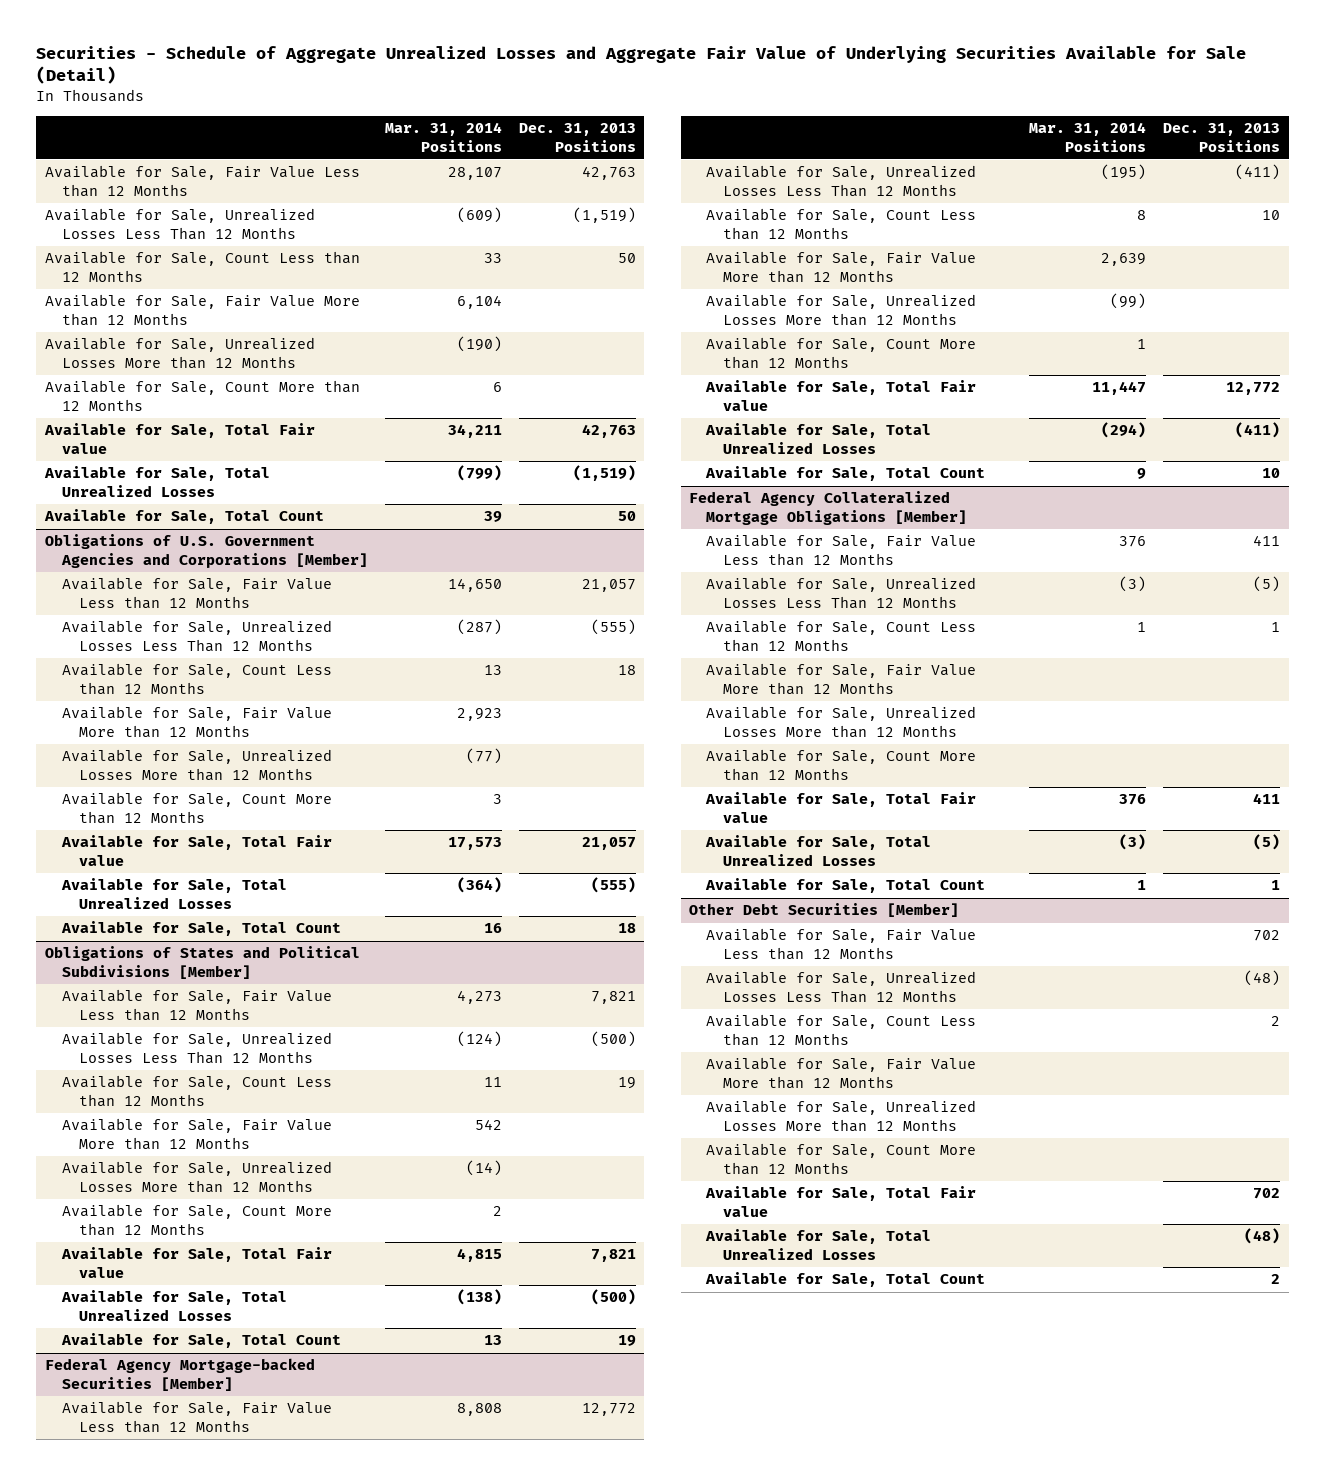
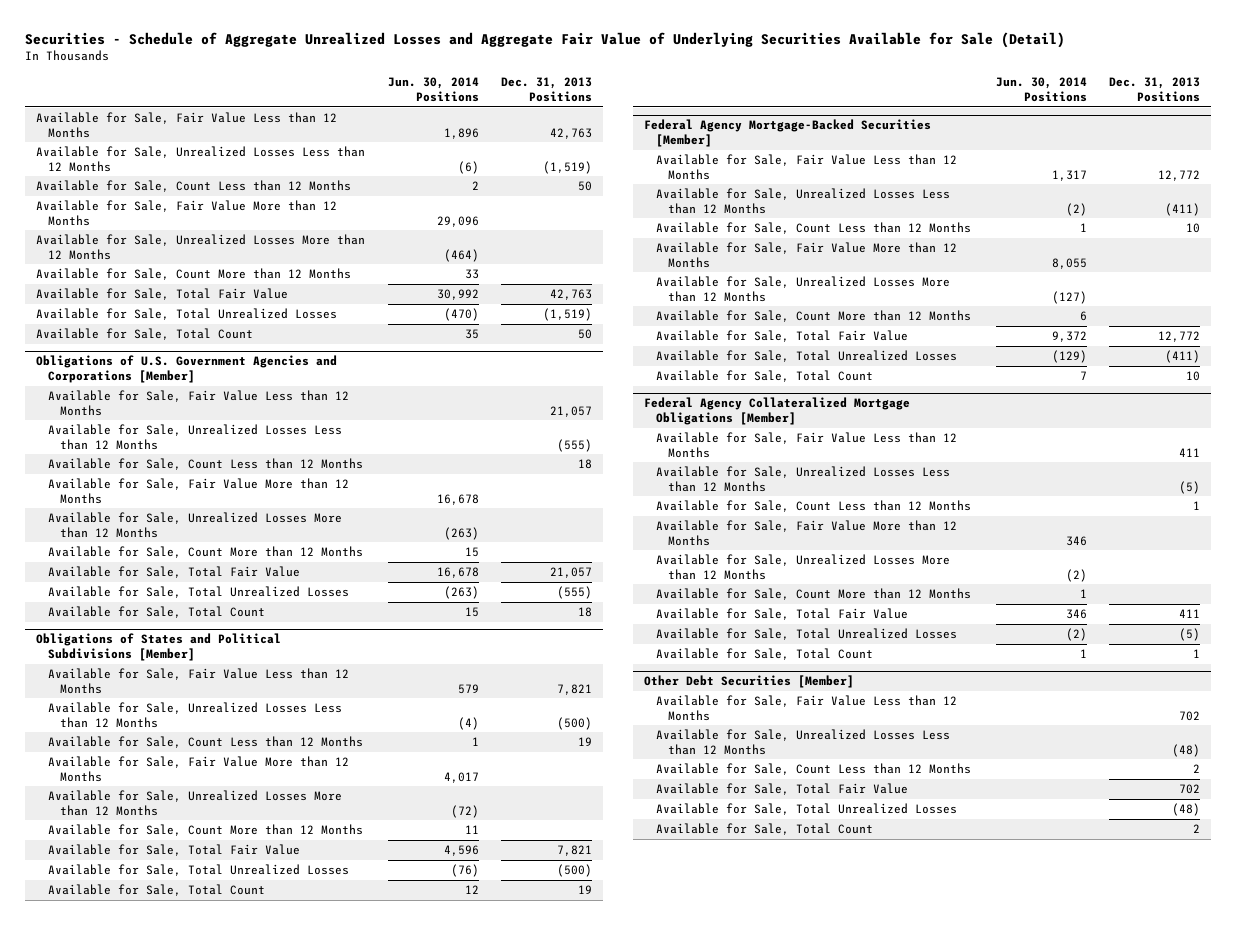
[384,121,502,152] Mar. 31, 2014 Positions -> none
none -> [387,77,479,103] Jun. 30, 2014 Positions
[44,208,315,241] Available for Sale, Unrealized Losses Less Than 12 Months -> [36,146,366,172] Available for Sale, Unrealized Losses Less than 12 Months
[43,423,315,455] Available for Sale, Total Fair value -> [36,288,289,301] Available for Sale, Total Fair Value
[61,620,332,653] Available for Sale, Unrealized Losses Less Than 12 Months -> [48,424,343,450] Available for Sale, Unrealized Losses Less than 12 Months
[60,835,332,867] Available for Sale, Total Fair value -> [48,566,301,579] Available for Sale, Total Fair Value
[61,1032,332,1065] Available for Sale, Unrealized Losses Less Than 12 Months -> [48,702,343,728] Available for Sale, Unrealized Losses Less than 12 Months
[60,1247,332,1279] Available for Sale, Total Fair value -> [48,844,301,857] Available for Sale, Total Fair Value
[44,1358,315,1392] Federal Agency Mortgage-backed Securities [Member] -> [644,119,932,148] Federal Agency Mortgage-Backed Securities [Member]
[706,165,977,198] Available for Sale, Unrealized Losses Less Than 12 Months -> [656,188,951,214] Available for Sale, Unrealized Losses Less than 12 Months
[705,380,977,412] Available for Sale, Total Fair value -> [656,330,909,343] Available for Sale, Total Fair Value
[706,577,977,610] Available for Sale, Unrealized Losses Less Than 12 Months -> [656,466,951,492] Available for Sale, Unrealized Losses Less than 12 Months
[705,792,977,824] Available for Sale, Total Fair value -> [656,608,909,621] Available for Sale, Total Fair Value
[706,971,977,1004] Available for Sale, Unrealized Losses Less Than 12 Months -> [656,729,951,755] Available for Sale, Unrealized Losses Less than 12 Months
[706,1057,977,1090] Available for Sale, Fair Value More than 12 Months -> none
[706,1100,977,1133] Available for Sale, Unrealized Losses More than 12 Months -> none
[706,1143,977,1176] Available for Sale, Count More than 12 Months -> none
[705,1186,977,1218] Available for Sale, Total Fair value -> [656,783,909,796] Available for Sale, Total Fair Value

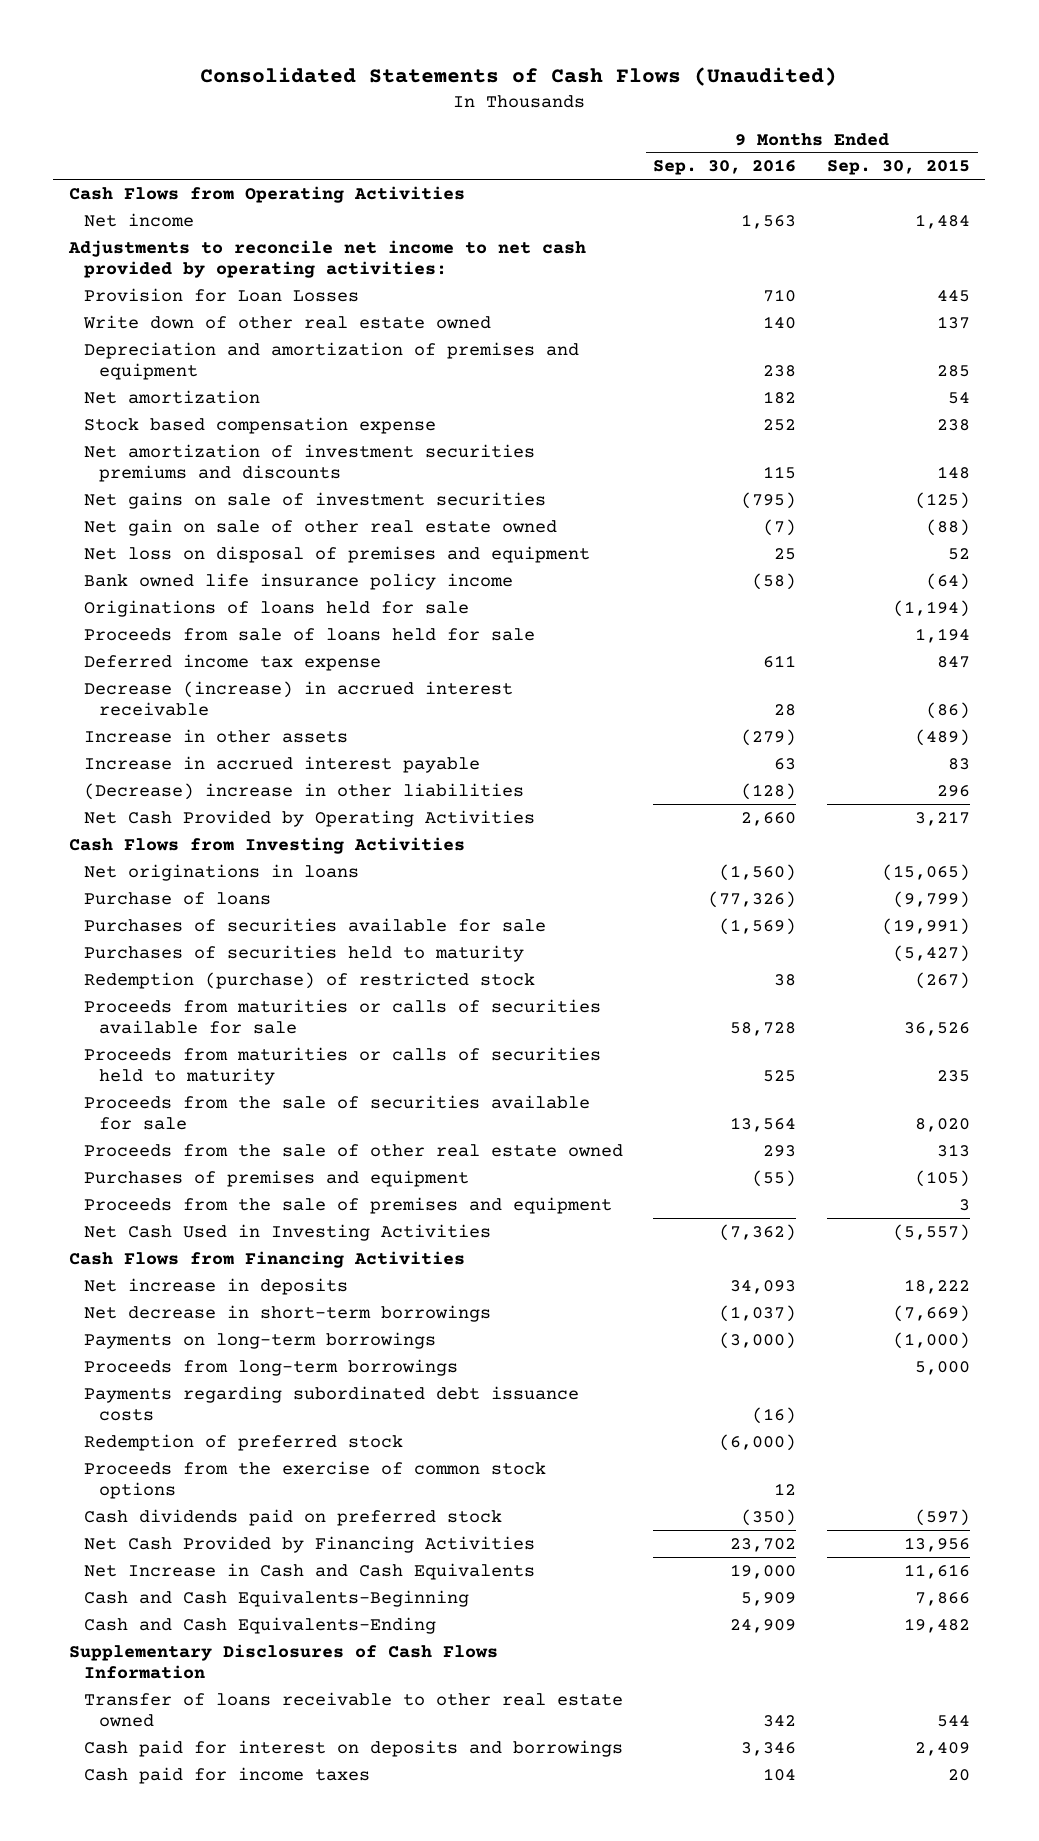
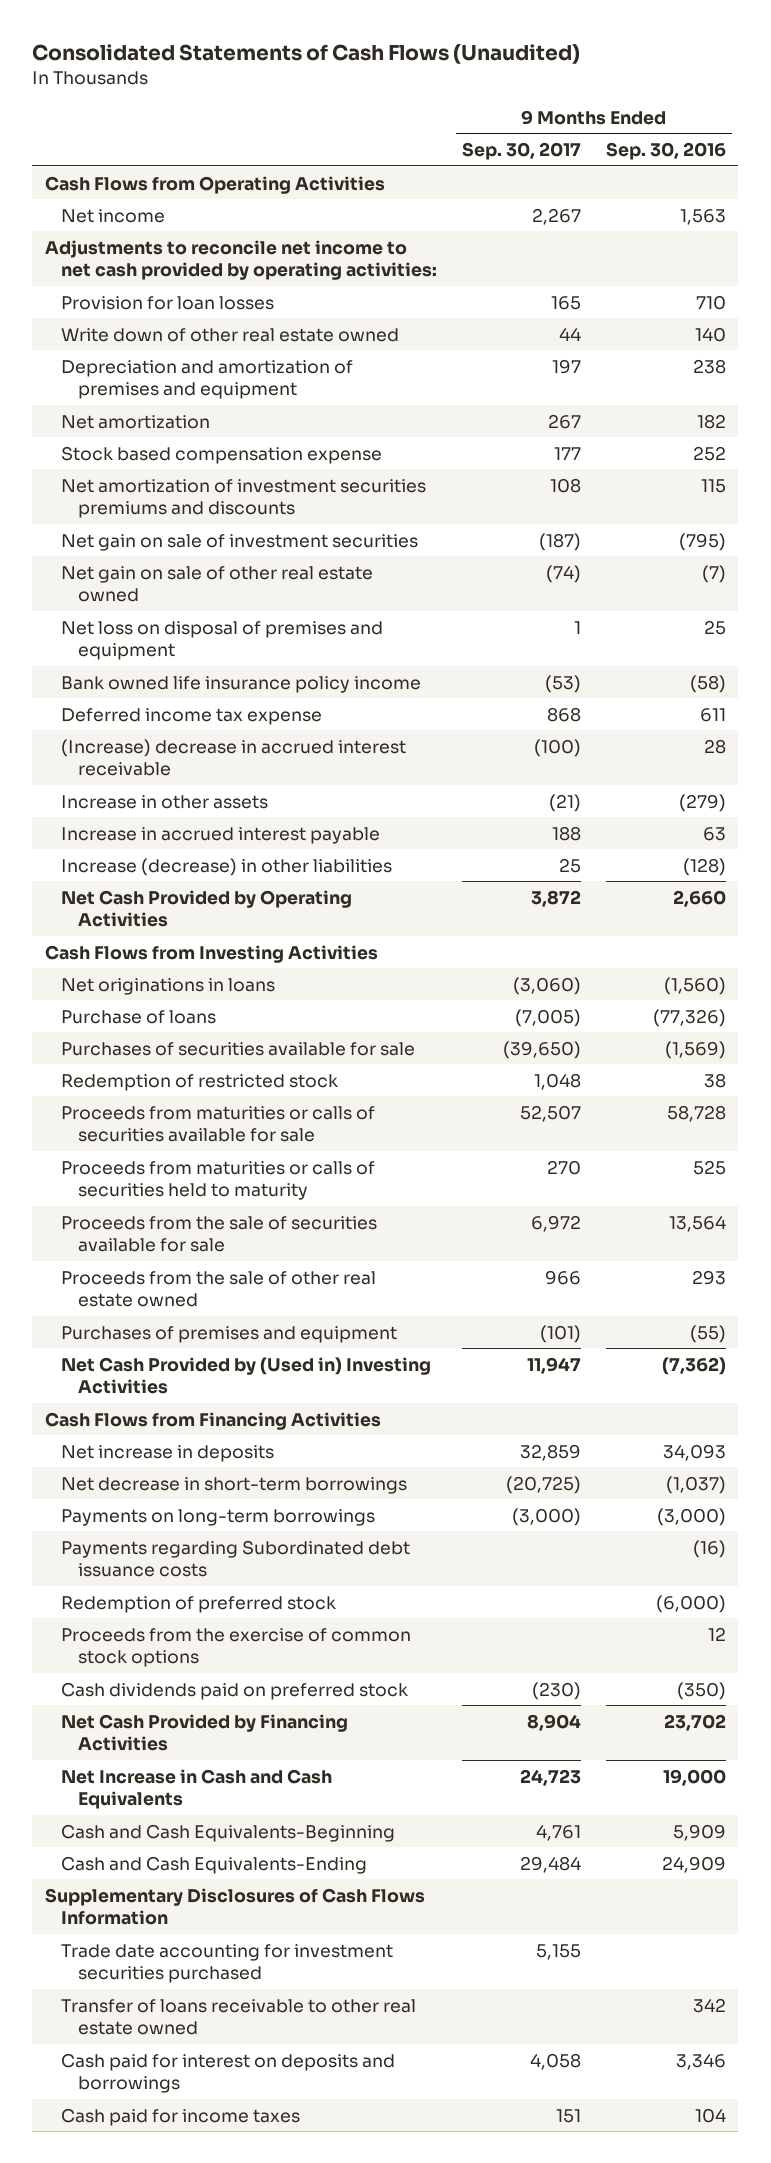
[826,159,970,176] Sep. 30, 2015 -> none
none -> [462,142,582,161] Sep. 30, 2017
[83,287,359,302] Provision for Loan Losses -> [61,295,275,310] Provision for loan losses
[83,491,546,509] Net gains on sale of investment securities -> [61,533,419,551] Net gain on sale of investment securities
[83,599,469,617] Originations of loans held for sale -> none
[83,627,535,641] Proceeds from sale of loans held for sale -> none
[83,680,513,717] Decrease (increase) in accrued interest receivable -> [61,738,407,777] (Increase) decrease in accrued interest receivable
[83,782,524,800] (Decrease) increase in other liabilities -> [61,857,393,876] Increase (decrease) in other liabilities
[83,944,524,962] Purchases of securities held to maturity -> none
[83,971,535,989] Redemption (purchase) of restricted stock -> [61,1073,339,1091] Redemption of restricted stock
[83,1196,612,1214] Proceeds from the sale of premises and equipment -> none
[83,1223,491,1241] Net Cash Used in Investing Activities -> [61,1356,432,1395] Net Cash Provided by (Used in) Investing Activities
[83,1358,458,1376] Proceeds from long-term borrowings -> none
[83,1385,579,1422] Payments regarding subordinated debt issuance costs -> [61,1539,411,1578] Payments regarding Subordinated debt issuance costs
none -> [61,1943,394,1984] Trade date accounting for investment securities purchased

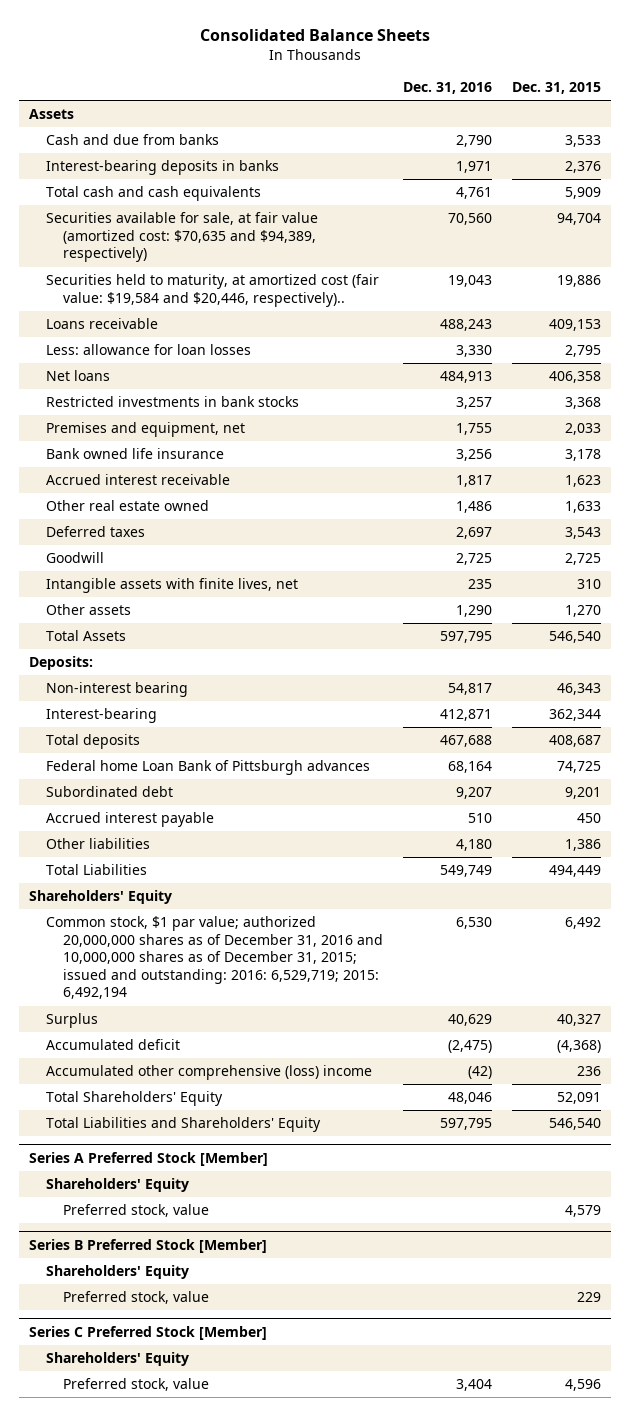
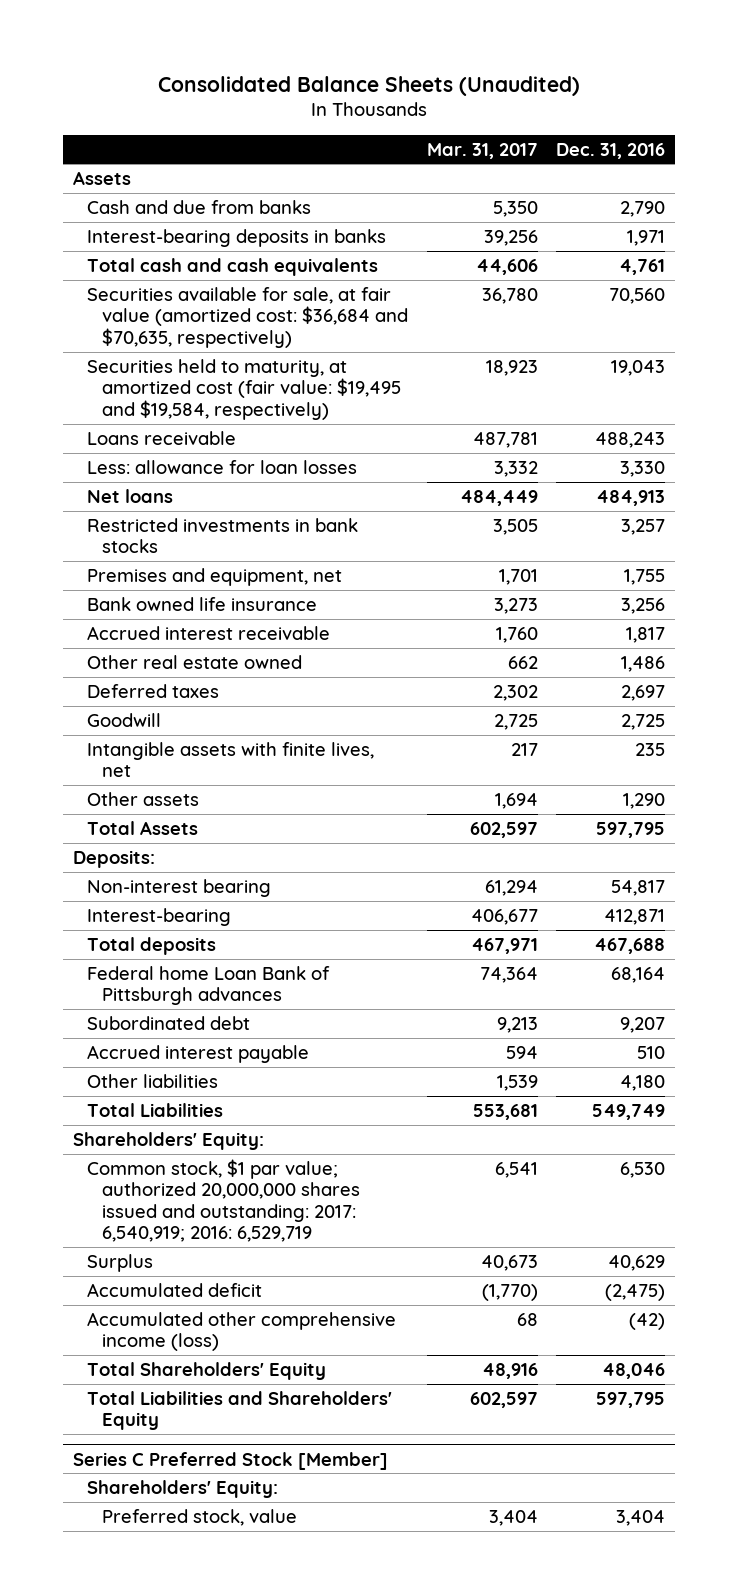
[200,28,431,41] Consolidated Balance Sheets -> [158,75,581,96] Consolidated Balance Sheets (Unaudited)
[512,81,602,94] Dec. 31, 2015 -> none
none -> [426,142,538,159] Mar. 31, 2017
[45,212,318,263] Securities available for sale, at fair value (amortized cost: $70,635 and $94,389, respectively) -> [87,286,408,348] Securities available for sale, at fair value (amortized cost: $36,684 and $70,635, respectively)
[45,274,379,307] Securities held to maturity, at amortized cost (fair value: $19,584 and $20,446, respectively).. -> [87,358,401,420] Securities held to maturity, at amortized cost (fair value: $19,495 and $19,584, respectively)
[29,890,173,905] Shareholders' Equity -> [72,1131,264,1150] Shareholders' Equity:
[45,916,383,1000] Common stock, $1 par value; authorized 20,000,000 shares as of December 31, 2016 and 10,000,000 shares as of December 31, 2015; issued and outstanding: 2016: 6,529,719; 2015: 6,492,194 -> [87,1158,360,1243] Common stock, $1 par value; authorized 20,000,000 shares issued and outstanding: 2017: 6,540,919; 2016: 6,529,719
[45,1065,372,1081] Accumulated other comprehensive (loss) income -> [87,1311,397,1352] Accumulated other comprehensive income (loss)
[29,1152,269,1167] Series A Preferred Stock [Member] -> none
[45,1178,189,1193] Shareholders' Equity -> none
[62,1204,209,1218] Preferred stock, value -> none
[29,1239,268,1254] Series B Preferred Stock [Member] -> none
[45,1265,189,1280] Shareholders' Equity -> none
[62,1291,209,1305] Preferred stock, value -> none
[45,1352,189,1367] Shareholders' Equity -> [87,1479,279,1498] Shareholders' Equity:

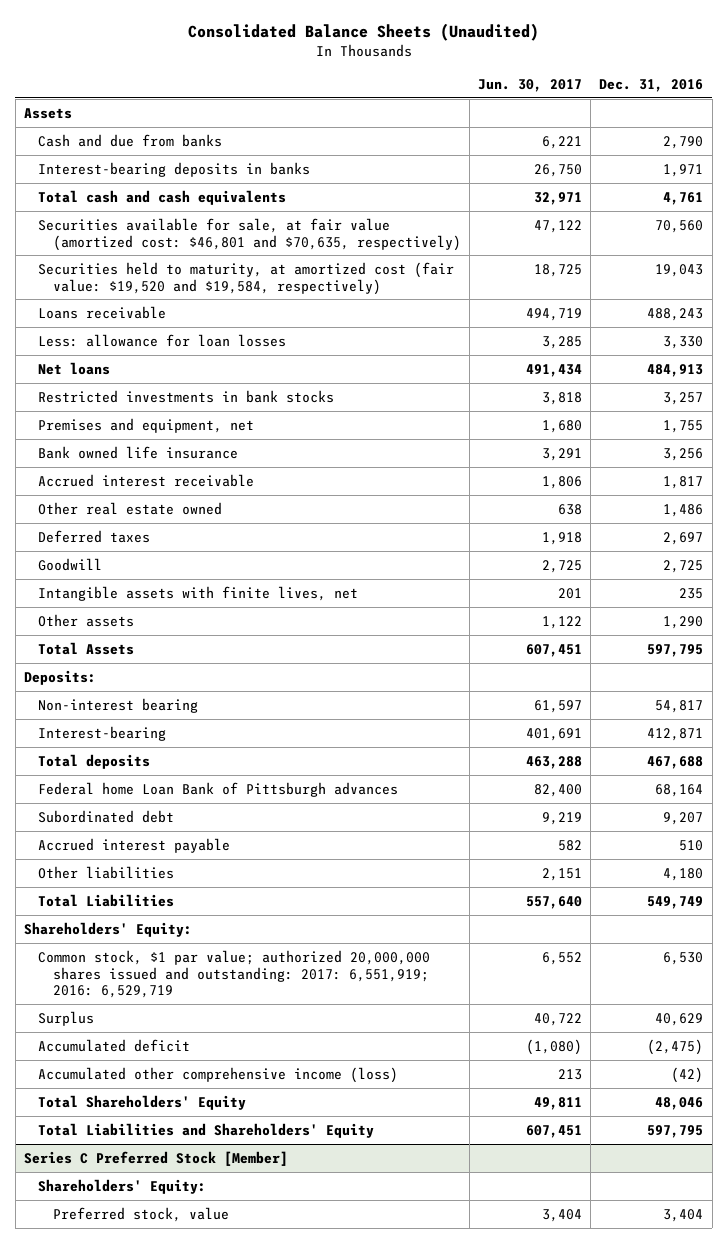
[426,142,538,159] Mar. 31, 2017 -> none
none -> [478,78,583,92] Jun. 30, 2017
[87,286,408,348] Securities available for sale, at fair value (amortized cost: $36,684 and $70,635, respectively) -> [38,217,461,251] Securities available for sale, at fair value (amortized cost: $46,801 and $70,635, respectively)
[87,358,401,420] Securities held to maturity, at amortized cost (fair value: $19,495 and $19,584, respectively) -> [38,261,455,295] Securities held to maturity, at amortized cost (fair value: $19,520 and $19,584, respectively)
[87,1158,360,1243] Common stock, $1 par value; authorized 20,000,000 shares issued and outstanding: 2017: 6,540,919; 2016: 6,529,719 -> [38,949,431,999] Common stock, $1 par value; authorized 20,000,000 shares issued and outstanding: 2017: 6,551,919; 2016: 6,529,719

